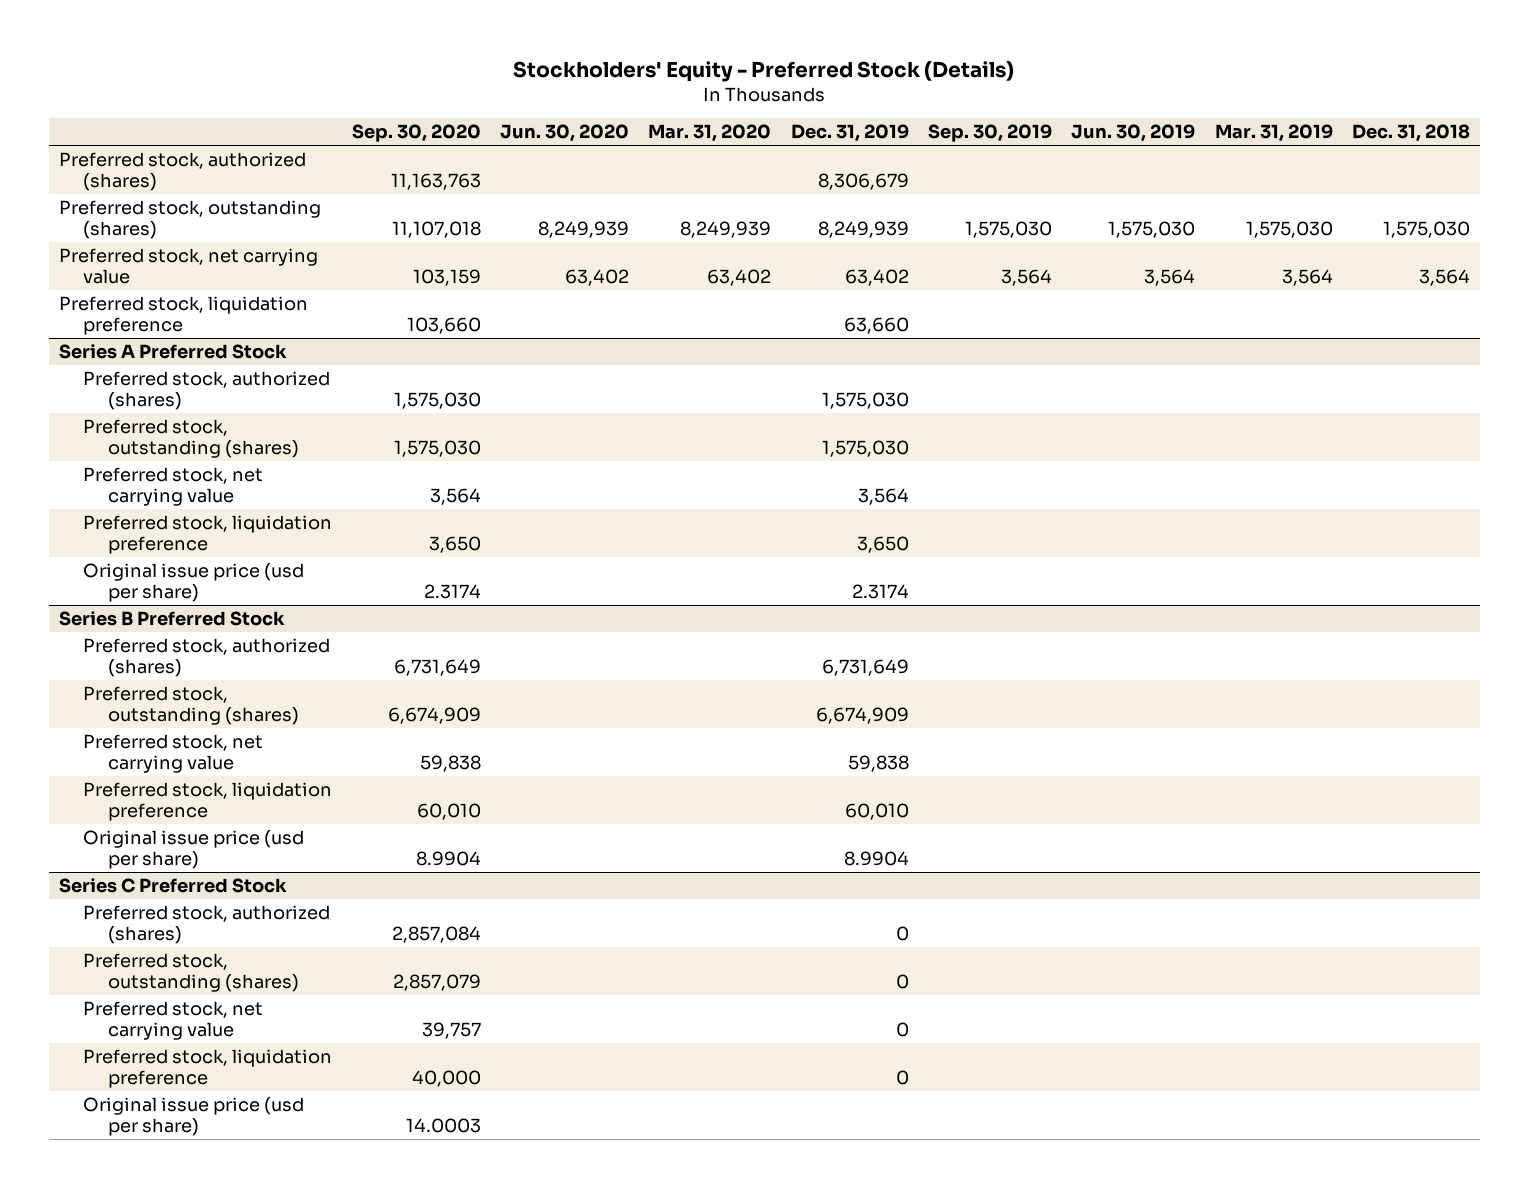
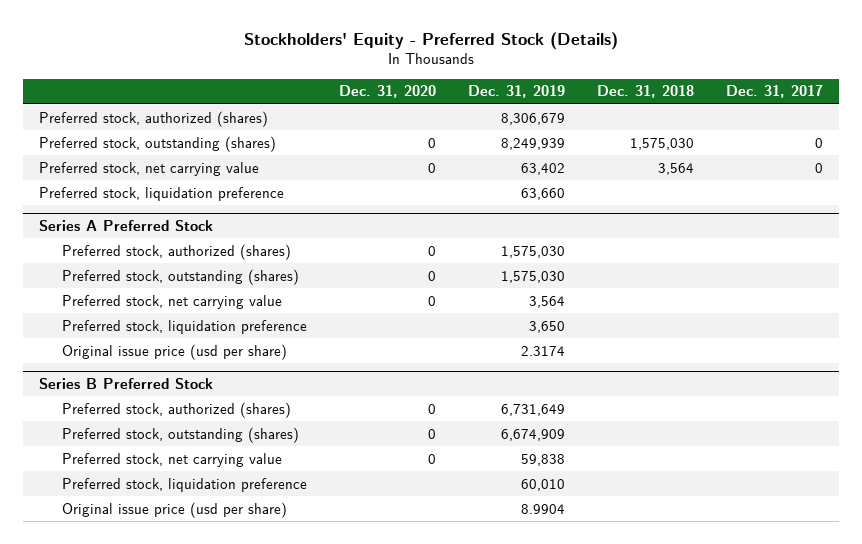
[351,124,481,143] Sep. 30, 2020 -> none
[500,124,630,143] Jun. 30, 2020 -> none
[648,124,772,143] Mar. 31, 2020 -> none
[928,124,1053,143] Sep. 30, 2019 -> none
[1071,124,1196,143] Jun. 30, 2019 -> none
[1214,124,1333,143] Mar. 31, 2019 -> none
none -> [338,85,436,99] Dec. 31, 2020
none -> [726,85,824,99] Dec. 31, 2017
[58,877,287,893] Series C Preferred Stock -> none
[83,904,331,944] Preferred stock, authorized (shares) -> none
[83,952,300,992] Preferred stock, outstanding (shares) -> none
[83,1000,264,1040] Preferred stock, net carrying value -> none
[83,1048,333,1088] Preferred stock, liquidation preference -> none
[83,1096,305,1136] Original issue price (usd per share) -> none

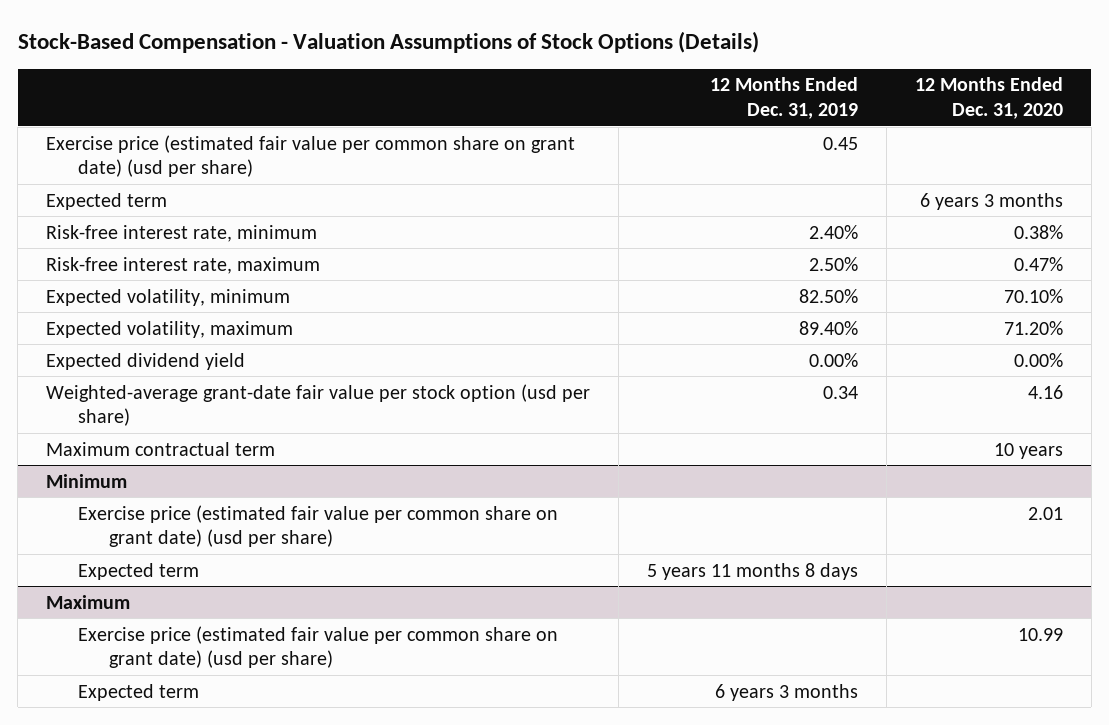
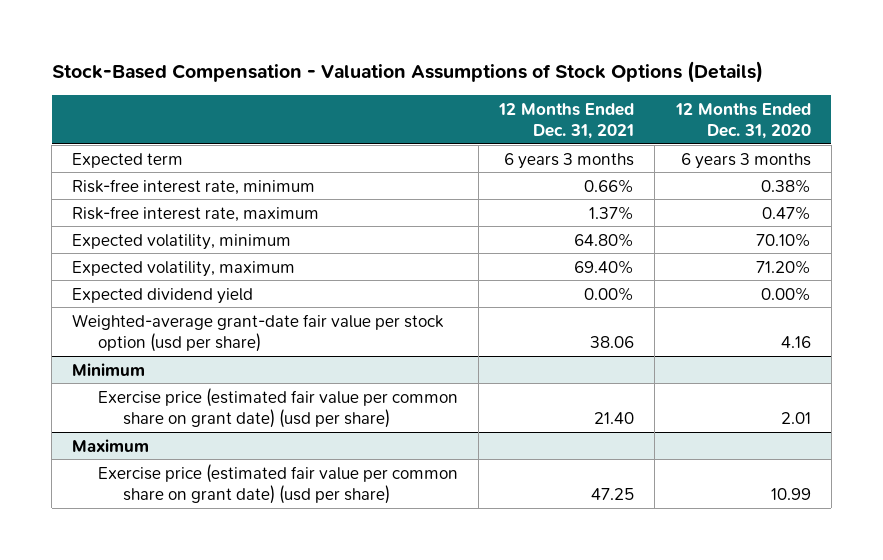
[710,77,859,120] 12 Months Ended Dec. 31, 2019 -> none
none -> [498,102,635,139] 12 Months Ended Dec. 31, 2021
[46,134,576,178] Exercise price (estimated fair value per common share on grant date) (usd per share) -> none
[46,441,276,456] Maximum contractual term -> none
[77,562,199,580] Expected term -> none
[77,683,199,701] Expected term -> none

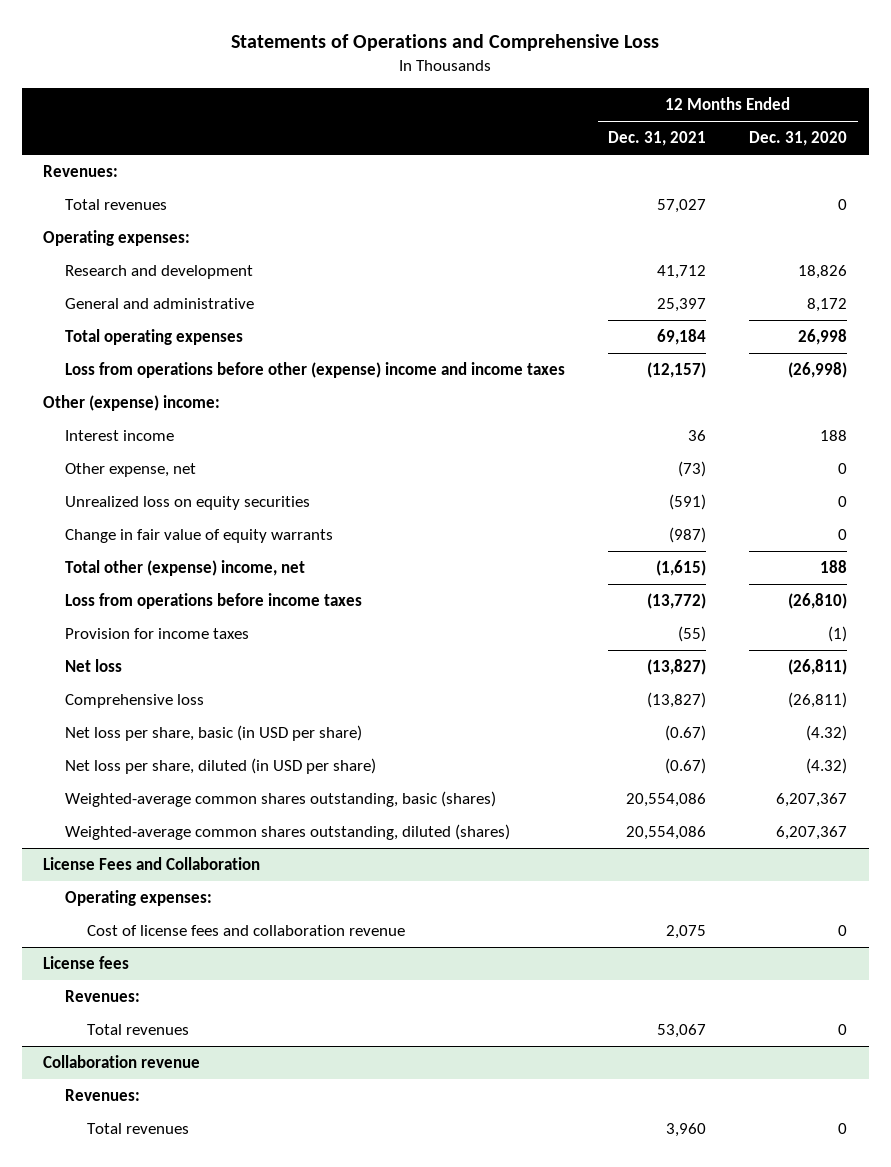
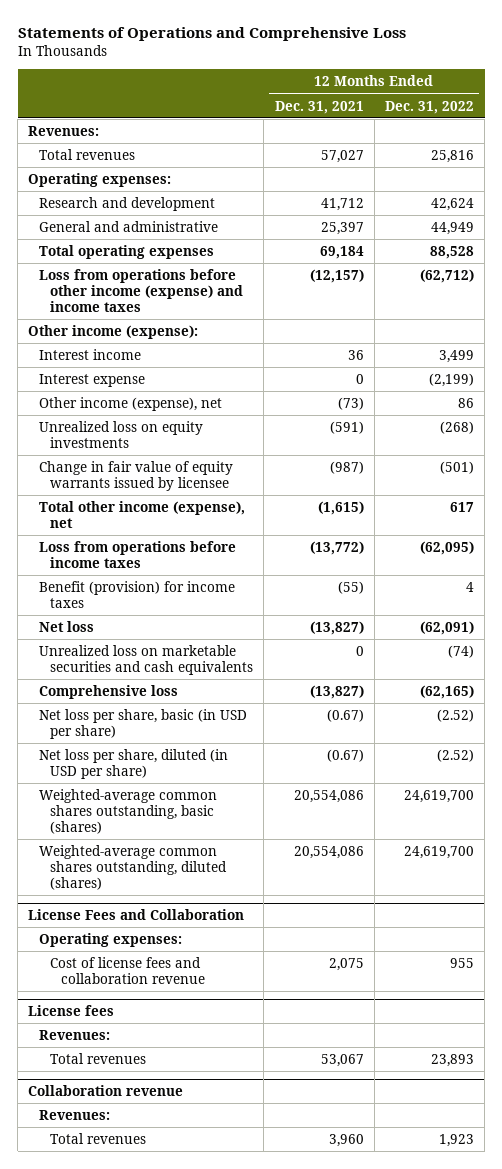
[749,131,848,147] Dec. 31, 2020 -> none
none -> [385,100,475,114] Dec. 31, 2022
[65,362,566,379] Loss from operations before other (expense) income and income taxes -> [39,268,244,313] Loss from operations before other income (expense) and income taxes
[43,395,221,412] Other (expense) income: -> [28,324,199,339] Other income (expense):
none -> [39,373,146,387] Interest expense
[65,463,197,478] Other expense, net -> [39,396,223,411] Other income (expense), net
[65,496,311,511] Unrealized loss on equity securities -> [39,420,204,448] Unrealized loss on equity investments
[65,529,334,544] Change in fair value of equity warrants -> [39,460,234,491] Change in fair value of equity warrants issued by licensee
[65,560,306,577] Total other (expense) income, net -> [39,500,246,528] Total other income (expense), net
[65,628,250,640] Provision for income taxes -> [39,580,236,608] Benefit (provision) for income taxes
none -> [39,644,254,675] Unrealized loss on marketable securities and cash equivalents

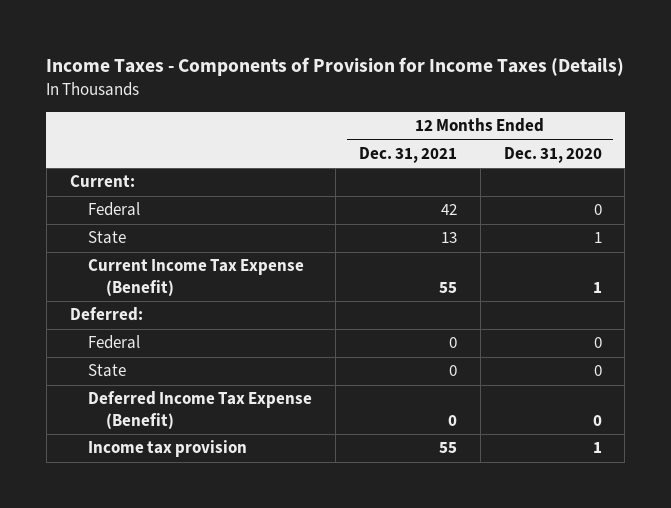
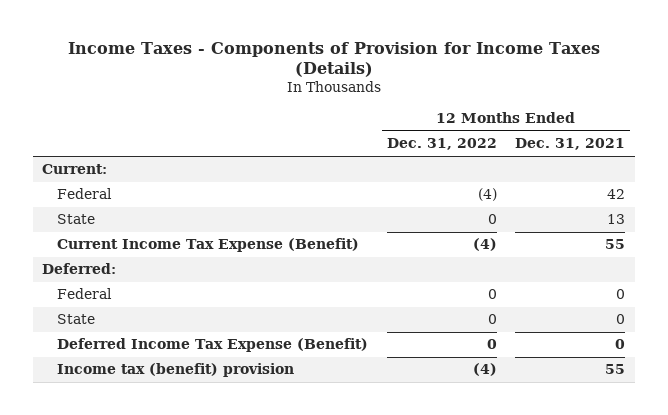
[503,147,602,164] Dec. 31, 2020 -> none
none -> [386,138,497,151] Dec. 31, 2022
[87,440,247,458] Income tax provision -> [57,363,295,378] Income tax (benefit) provision

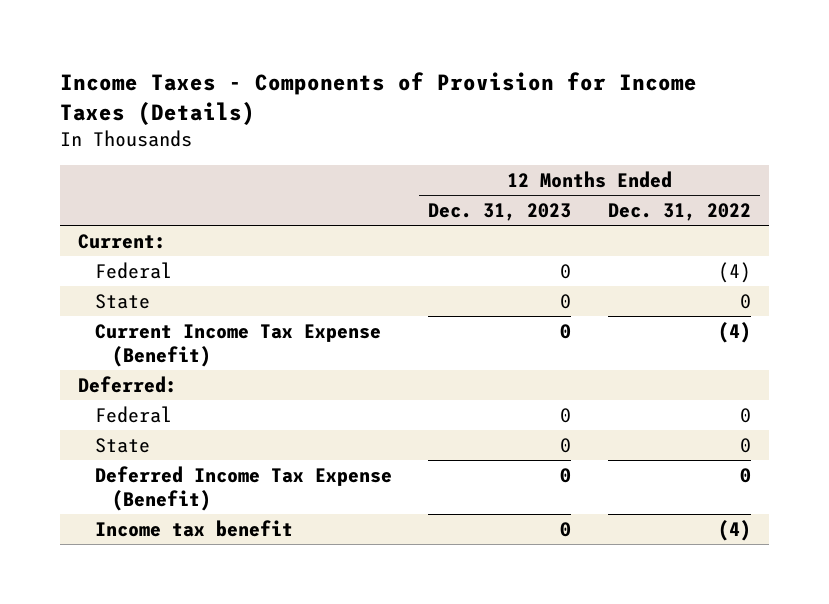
[515,138,626,151] Dec. 31, 2021 -> none
none -> [428,203,572,222] Dec. 31, 2023
[57,363,295,378] Income tax (benefit) provision -> [94,519,293,537] Income tax benefit

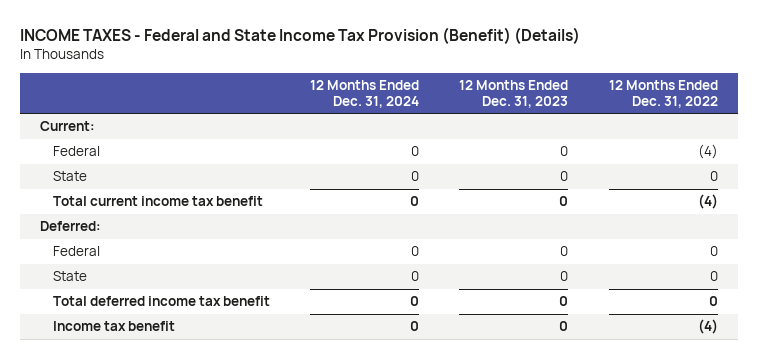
[59,71,697,125] Income Taxes - Components of Provision for Income Taxes (Details) -> [19,26,580,44] INCOME TAXES - Federal and State Income Tax Provision (Benefit) (Details)
none -> [310,80,420,108] 12 Months Ended Dec. 31, 2024
[94,323,381,368] Current Income Tax Expense (Benefit) -> [52,196,263,207] Total current income tax benefit
[94,465,392,512] Deferred Income Tax Expense (Benefit) -> [52,296,270,307] Total deferred income tax benefit

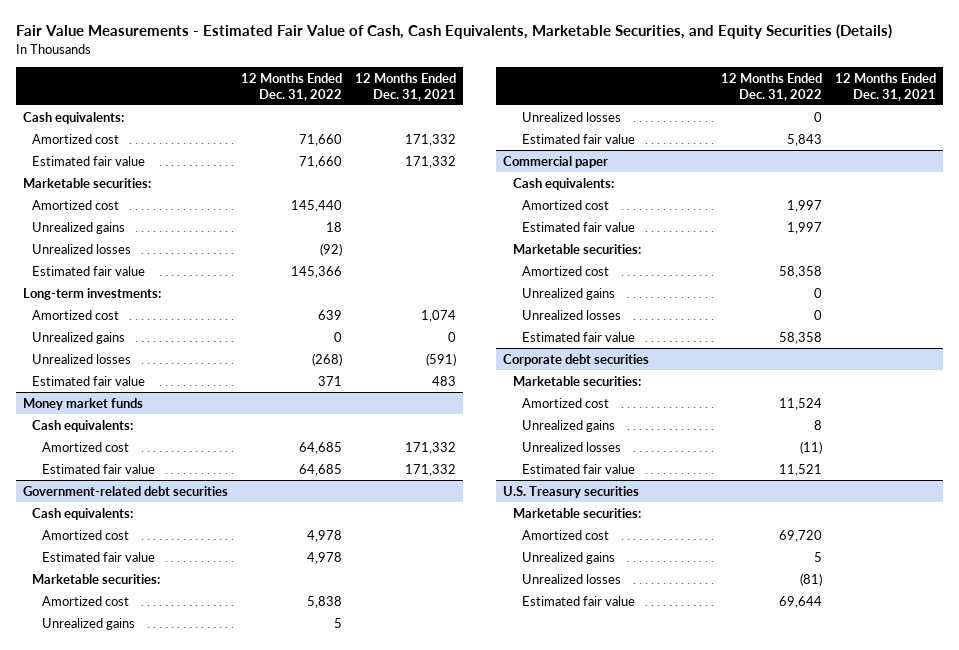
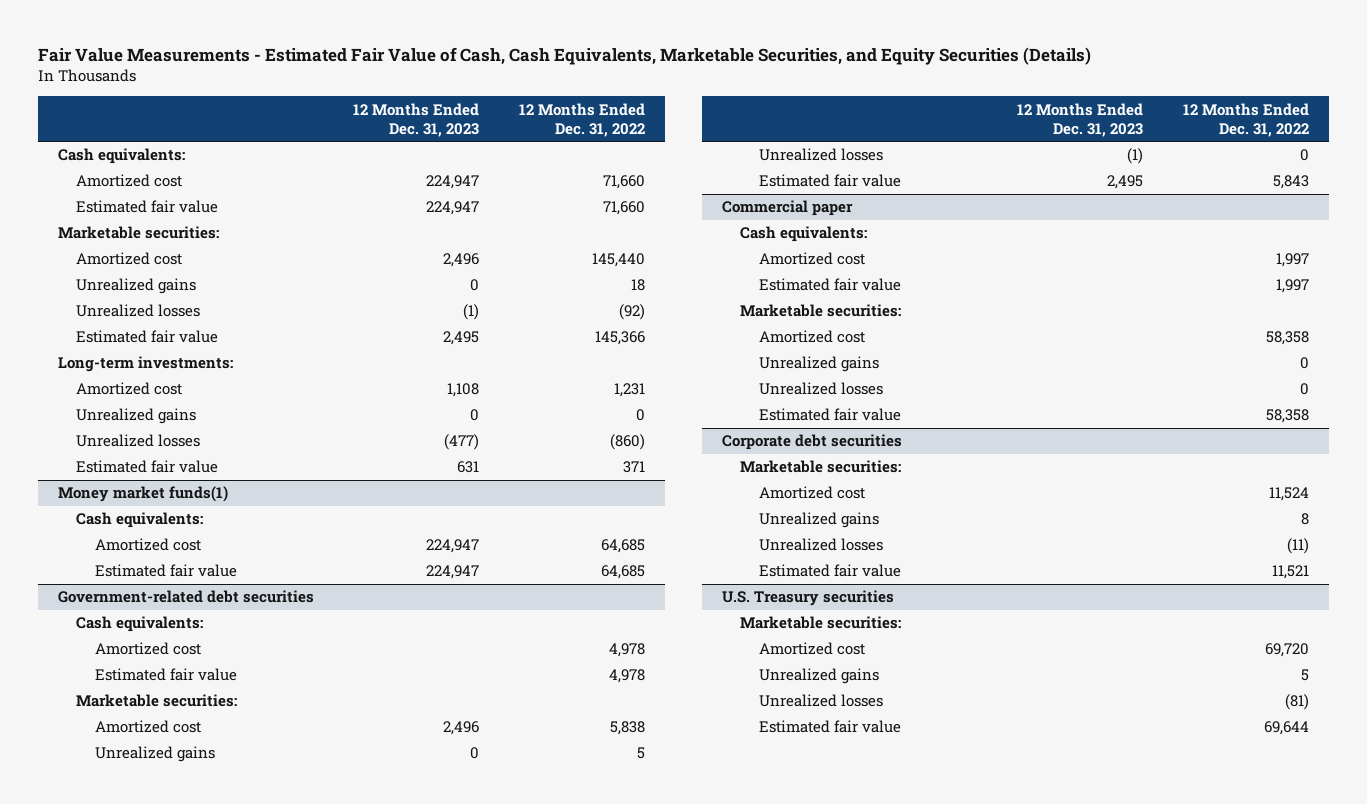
[355,73,457,101] 12 Months Ended Dec. 31, 2021 -> none
none -> [353,102,480,137] 12 Months Ended Dec. 31, 2023
[318,309,343,320] 639 -> [613,383,645,398] 1,231
[312,352,343,366] (268) -> [609,434,645,451] (860)
[22,397,143,410] Money market funds -> [57,486,228,503] Money market funds(1)

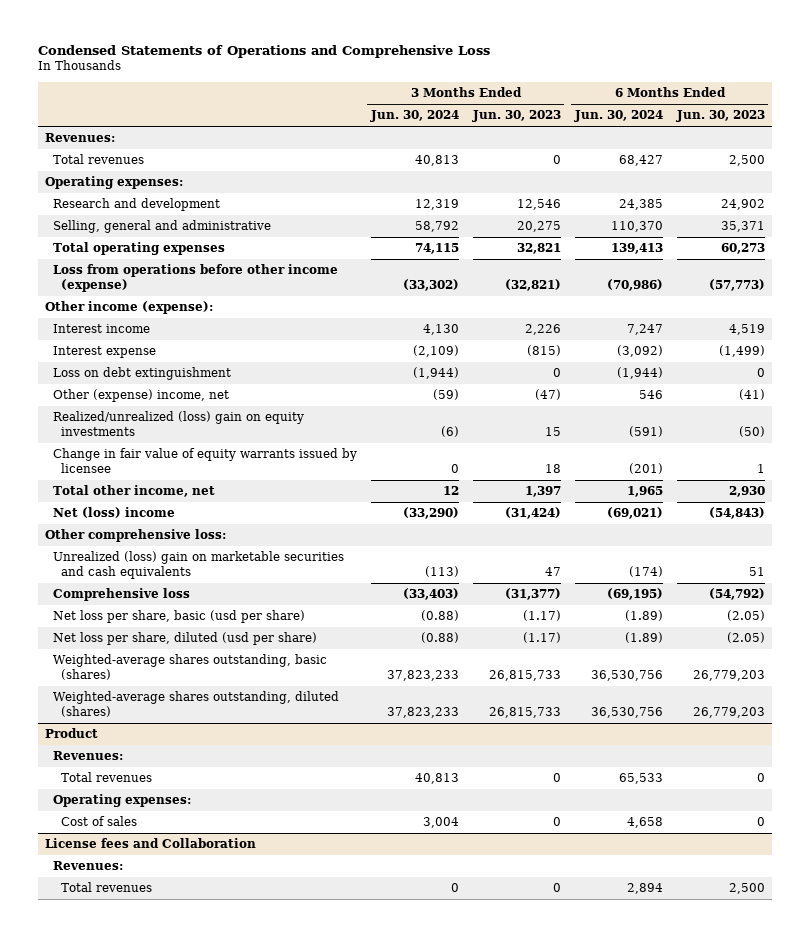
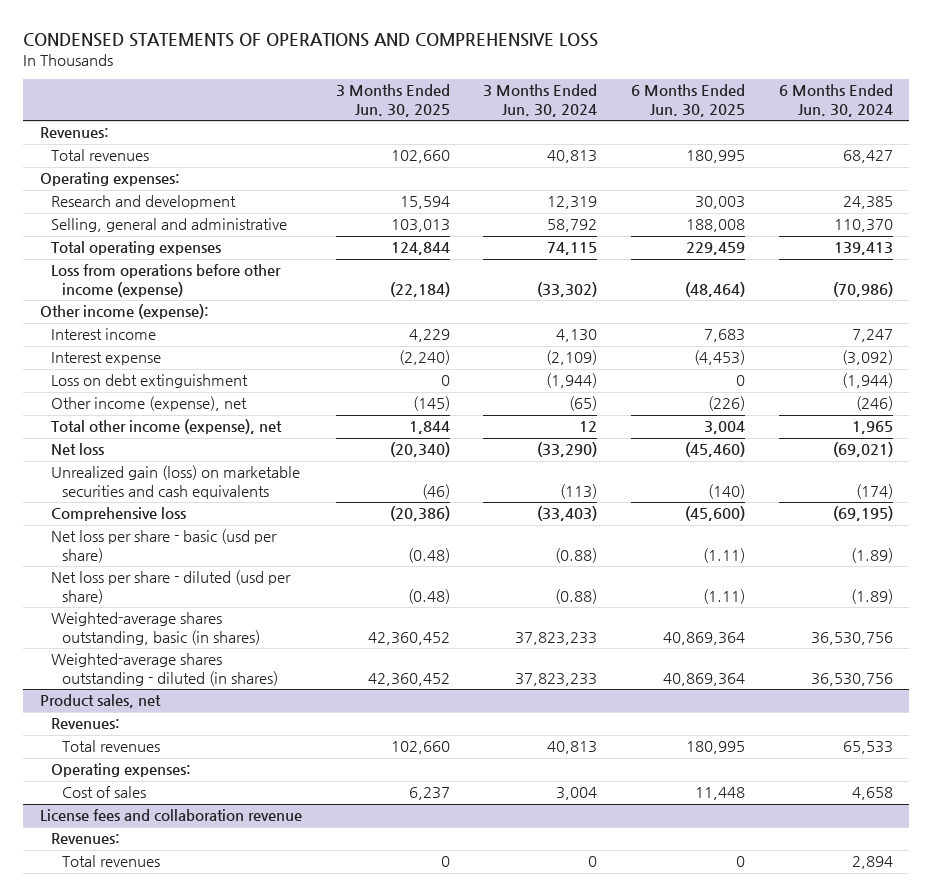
[37,45,490,59] Condensed Statements of Operations and Comprehensive Loss -> [23,33,599,48] CONDENSED STATEMENTS OF OPERATIONS AND COMPREHENSIVE LOSS
[471,110,561,123] Jun. 30, 2023 -> none
[675,110,765,123] Jun. 30, 2023 -> none
none -> [335,84,450,117] 3 Months Ended Jun. 30, 2025
none -> [631,84,746,117] 6 Months Ended Jun. 30, 2025
[52,411,304,436] Realized/unrealized (loss) gain on equity investments -> none
[52,448,357,473] Change in fair value of equity warrants issued by licensee -> none
[44,529,226,543] Other comprehensive loss: -> none
[52,389,229,403] Other (expense) income, net -> [51,396,248,412] Other income (expense), net
[432,389,459,401] (59) -> [569,396,598,412] (65)
[638,390,663,400] 546 -> [855,396,893,412] (246)
[52,485,215,498] Total other income, net -> [51,419,283,435] Total other income (expense), net
[52,507,175,519] Net (loss) income -> [51,443,105,456] Net loss
[52,551,344,579] Unrealized (loss) gain on marketable securities and cash equivalents -> [51,465,301,499] Unrealized gain (loss) on marketable securities and cash equivalents
[52,610,305,624] Net loss per share, basic (usd per share) -> [51,529,278,563] Net loss per share - basic (usd per share)
[52,632,317,646] Net loss per share, diluted (usd per share) -> [51,570,292,604] Net loss per share - diluted (usd per share)
[52,654,327,680] Weighted-average shares outstanding, basic (shares) -> [51,612,261,645] Weighted-average shares outstanding, basic (in shares)
[52,691,339,717] Weighted-average shares outstanding, diluted (shares) -> [51,653,279,686] Weighted-average shares outstanding - diluted (in shares)
[44,728,98,739] Product -> [40,694,162,709] Product sales, net
[44,838,256,849] License fees and Collaboration -> [40,809,303,822] License fees and collaboration revenue

